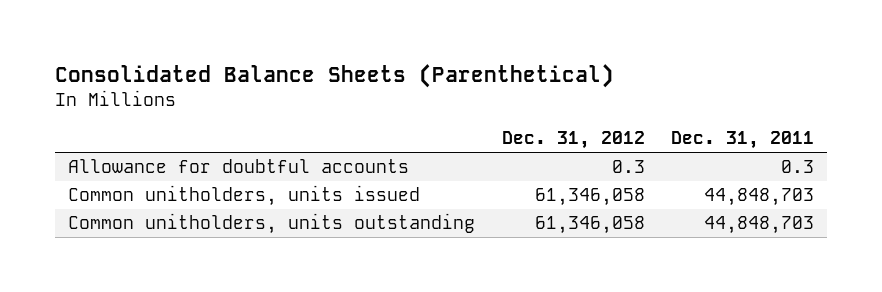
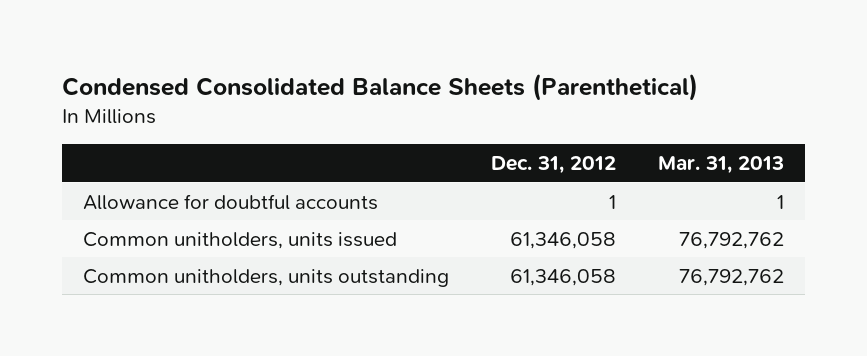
[55,64,615,89] Consolidated Balance Sheets (Parenthetical) -> [61,72,698,101] Condensed Consolidated Balance Sheets (Parenthetical)
[671,131,815,150] Dec. 31, 2011 -> none
none -> [658,156,785,175] Mar. 31, 2013
[611,160,645,174] 0.3 -> [609,194,617,209] 1

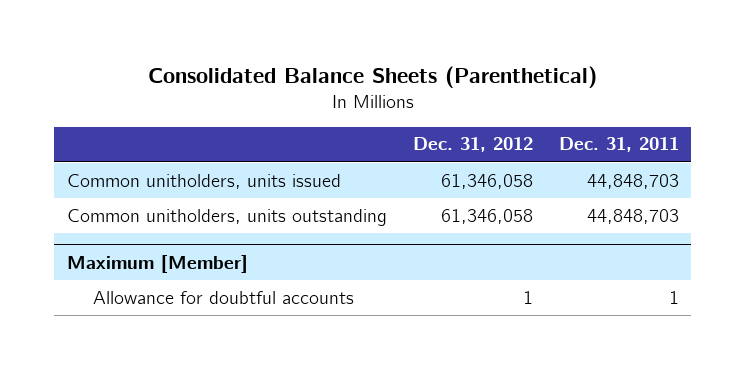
[61,72,698,101] Condensed Consolidated Balance Sheets (Parenthetical) -> [147,65,597,88] Consolidated Balance Sheets (Parenthetical)
[658,156,785,175] Mar. 31, 2013 -> none
none -> [558,137,679,153] Dec. 31, 2011
[82,193,378,210] Allowance for doubtful accounts -> none
none -> [66,254,248,273] Maximum [Member]
none -> [92,290,354,304] Allowance for doubtful accounts

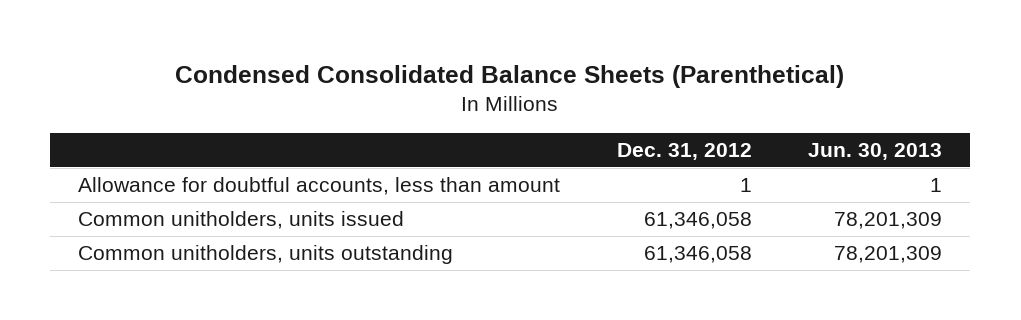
[147,65,597,88] Consolidated Balance Sheets (Parenthetical) -> [175,64,845,88] Condensed Consolidated Balance Sheets (Parenthetical)
[558,137,679,153] Dec. 31, 2011 -> none
none -> [808,142,943,160] Jun. 30, 2013
none -> [78,177,561,196] Allowance for doubtful accounts, less than amount
[66,254,248,273] Maximum [Member] -> none
[92,290,354,304] Allowance for doubtful accounts -> none

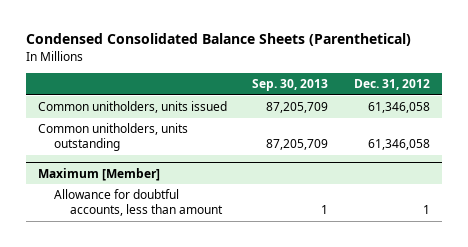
[808,142,943,160] Jun. 30, 2013 -> none
none -> [252,79,329,92] Sep. 30, 2013
[78,177,561,196] Allowance for doubtful accounts, less than amount -> none
none -> [38,167,161,181] Maximum [Member]
none -> [54,189,223,216] Allowance for doubtful accounts, less than amount

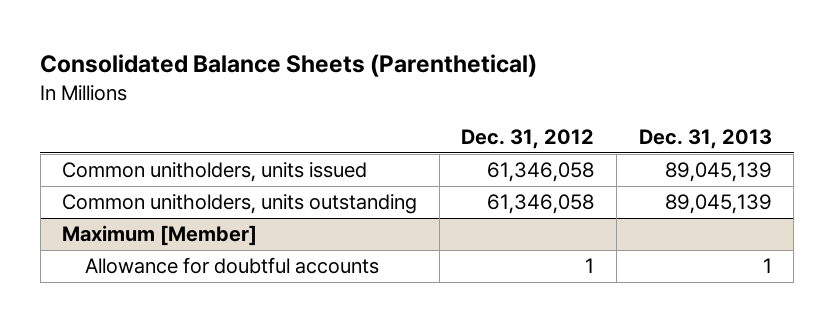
[25,33,411,47] Condensed Consolidated Balance Sheets (Parenthetical) -> [40,54,538,78] Consolidated Balance Sheets (Parenthetical)
[252,79,329,92] Sep. 30, 2013 -> none
none -> [638,128,772,149] Dec. 31, 2013
[54,189,223,216] Allowance for doubtful accounts, less than amount -> [85,257,380,275] Allowance for doubtful accounts

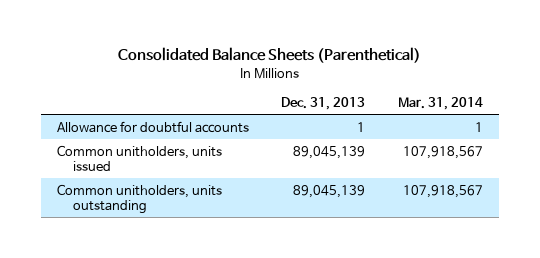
[461,128,595,149] Dec. 31, 2012 -> none
none -> [397,97,483,111] Mar. 31, 2014
none -> [56,120,249,133] Allowance for doubtful accounts
[62,225,258,247] Maximum [Member] -> none
[85,257,380,275] Allowance for doubtful accounts -> none

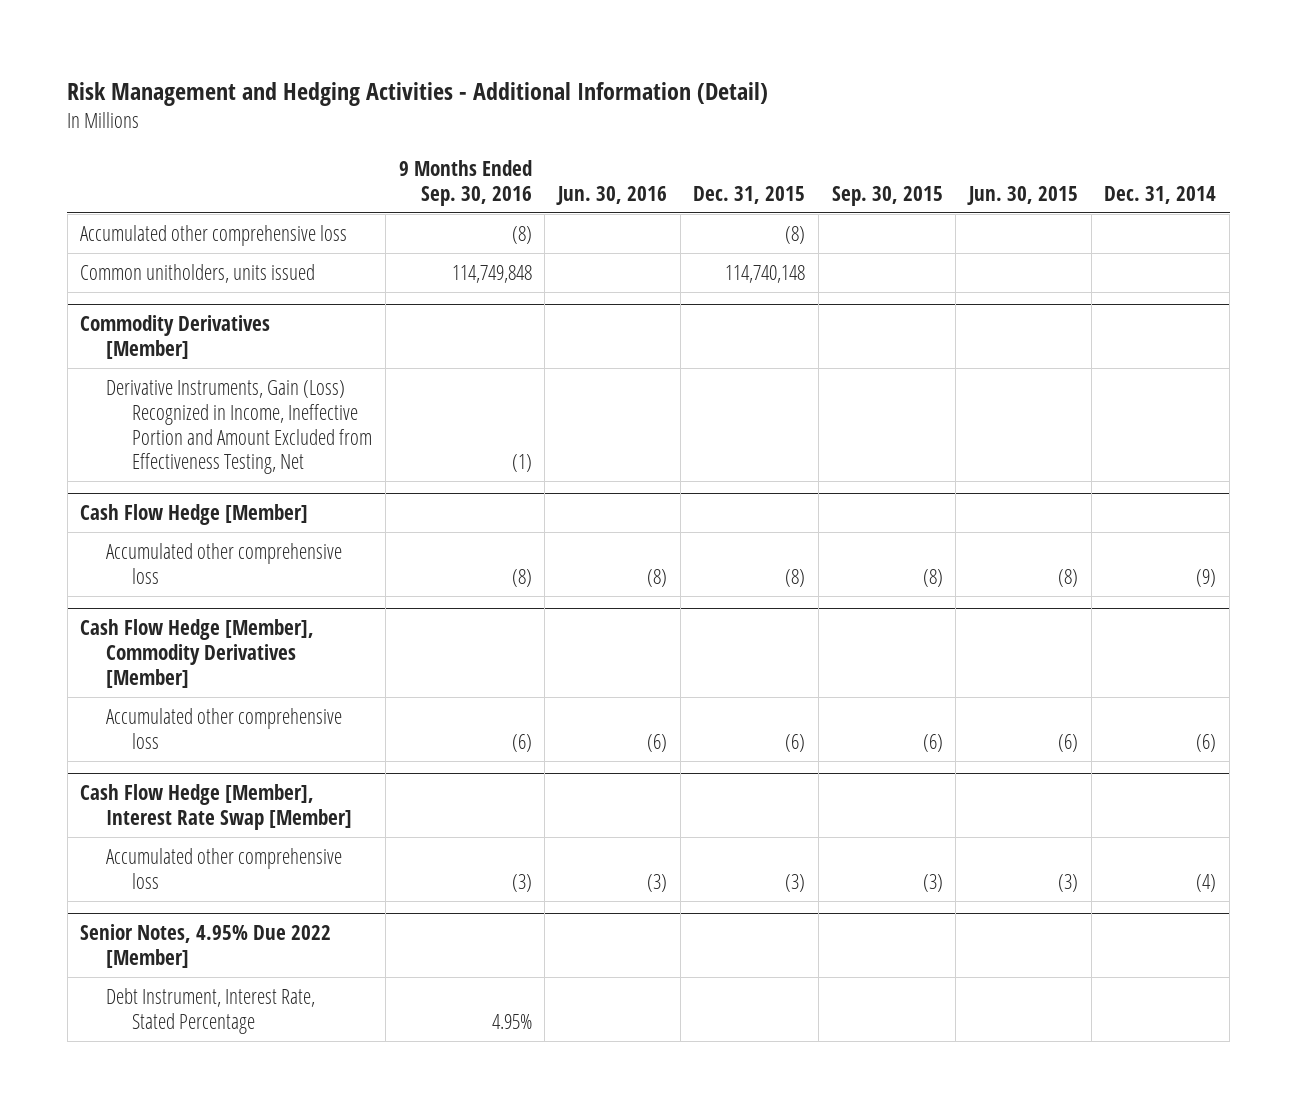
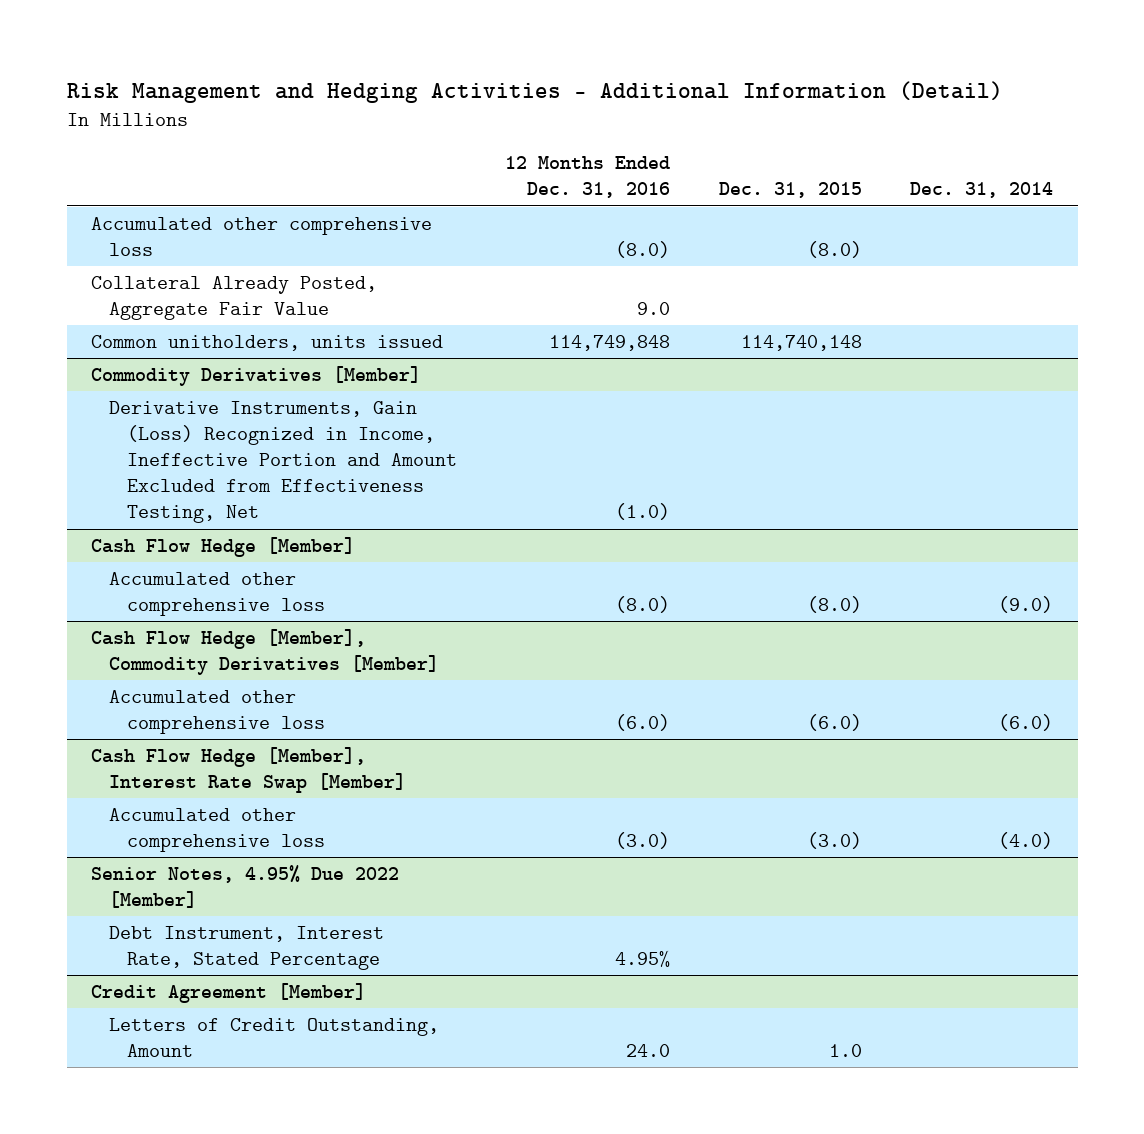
[398,159,532,206] 9 Months Ended Sep. 30, 2016 -> none
[556,185,668,205] Jun. 30, 2016 -> none
[831,185,943,206] Sep. 30, 2015 -> none
[967,185,1079,205] Jun. 30, 2015 -> none
none -> [505,156,671,199] 12 Months Ended Dec. 31, 2016
[785,225,806,244] (8) -> [806,240,862,258] (8.0)
none -> [90,275,377,320] Collateral Already Posted, Aggregate Fair Value
[785,568,806,587] (8) -> [806,595,862,613] (8.0)
[1196,568,1217,587] (9) -> [998,595,1054,613] (9.0)
[785,733,806,752] (6) -> [806,713,862,731] (6.0)
[1196,733,1217,752] (6) -> [998,713,1054,731] (6.0)
[785,873,806,892] (3) -> [806,831,862,849] (3.0)
[1196,873,1217,892] (4) -> [998,831,1054,849] (4.0)
none -> [90,982,366,1003] Credit Agreement [Member]
none -> [108,1017,439,1057] Letters of Credit Outstanding, Amount

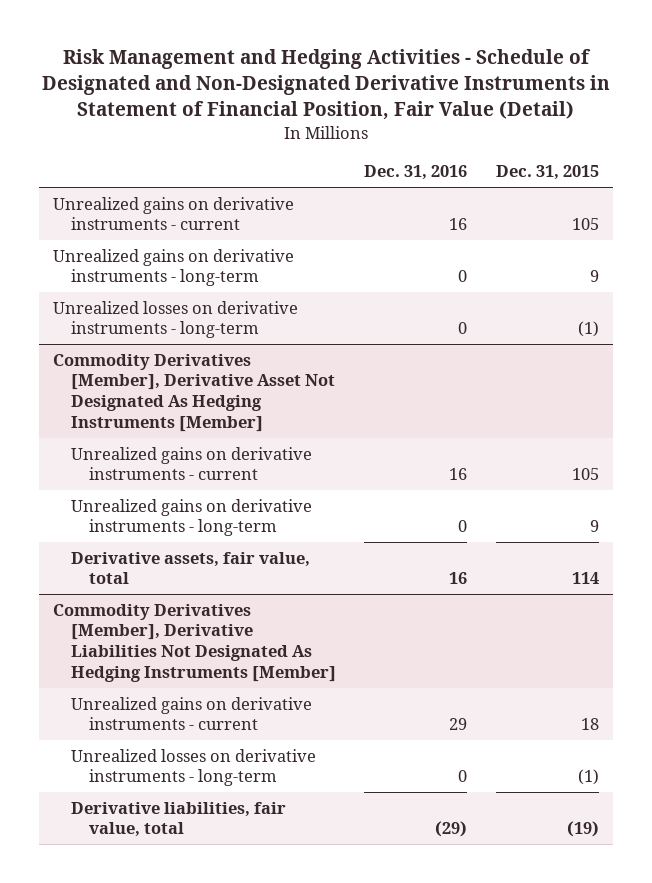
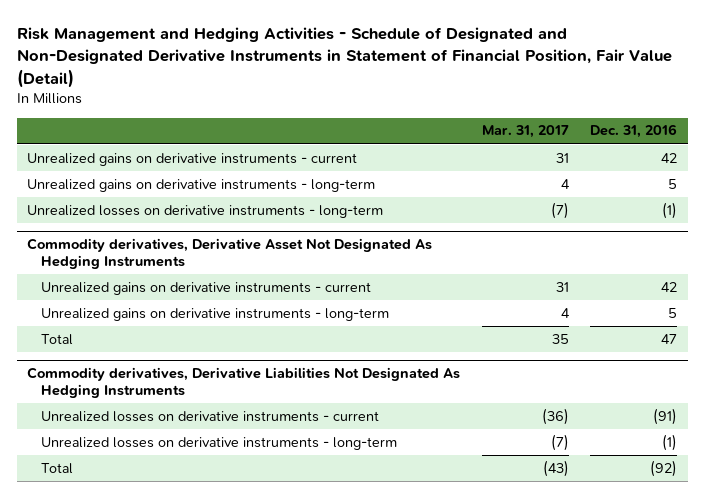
[495,165,599,181] Dec. 31, 2015 -> none
none -> [481,125,569,139] Mar. 31, 2017
[449,218,468,231] 16 -> [661,152,678,163] 42
[458,270,468,283] 0 -> [668,178,678,189] 5
[458,322,468,335] 0 -> [662,201,678,219] (1)
[52,353,335,432] Commodity Derivatives [Member], Derivative Asset Not Designated As Hedging Instruments [Member] -> [27,238,433,269] Commodity derivatives, Derivative Asset Not Designated As Hedging Instruments
[449,468,468,481] 16 -> [661,281,678,292] 42
[458,520,468,533] 0 -> [668,307,678,318] 5
[70,551,310,585] Derivative assets, fair value, total -> [40,333,73,345] Total
[449,572,468,585] 16 -> [661,333,678,344] 47
[52,603,336,682] Commodity Derivatives [Member], Derivative Liabilities Not Designated As Hedging Instruments [Member] -> [27,367,461,398] Commodity derivatives, Derivative Liabilities Not Designated As Hedging Instruments
[70,696,312,731] Unrealized gains on derivative instruments - current -> [40,410,379,422] Unrealized losses on derivative instruments - current
[449,718,468,731] 29 -> [653,407,678,425] (91)
[458,770,468,783] 0 -> [662,433,678,451] (1)
[70,801,286,838] Derivative liabilities, fair value, total -> [40,462,73,474] Total
[435,821,468,838] (29) -> [650,459,678,477] (92)

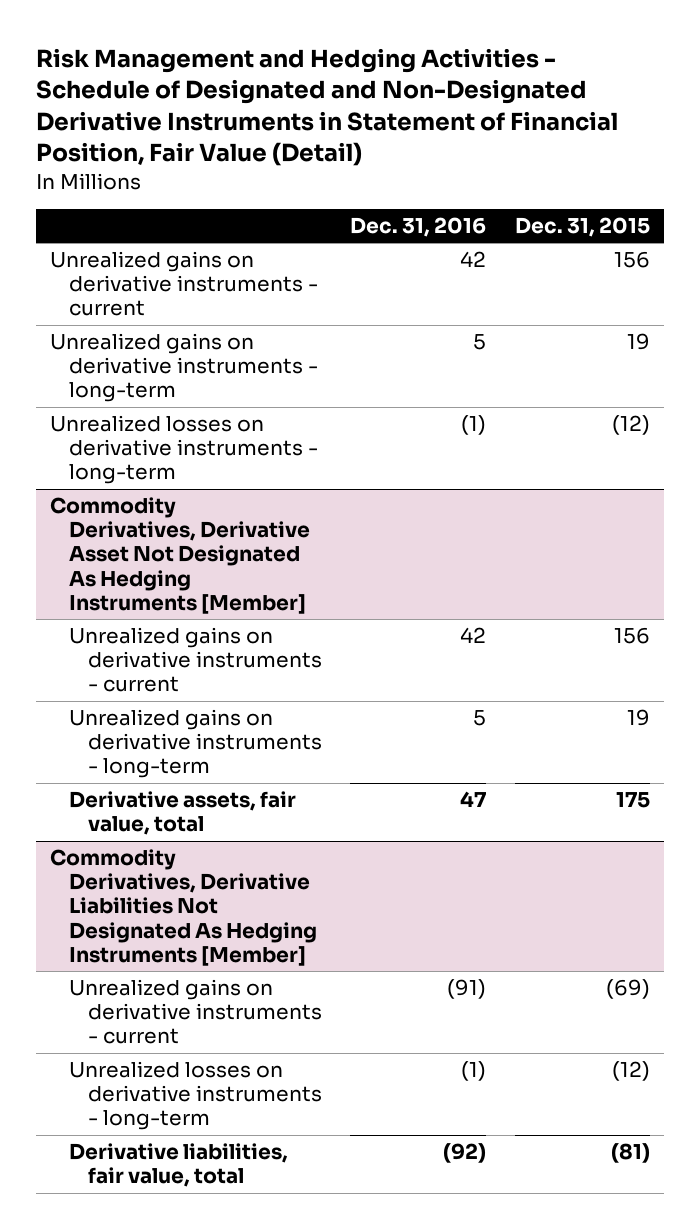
[481,125,569,139] Mar. 31, 2017 -> none
none -> [514,217,650,238] Dec. 31, 2015
[27,238,433,269] Commodity derivatives, Derivative Asset Not Designated As Hedging Instruments -> [49,497,310,614] Commodity Derivatives, Derivative Asset Not Designated As Hedging Instruments [Member]
[40,333,73,345] Total -> [68,791,296,836] Derivative assets, fair value, total
[27,367,461,398] Commodity derivatives, Derivative Liabilities Not Designated As Hedging Instruments -> [49,849,317,966] Commodity Derivatives, Derivative Liabilities Not Designated As Hedging Instruments [Member]
[40,410,379,422] Unrealized losses on derivative instruments - current -> [68,979,323,1045] Unrealized gains on derivative instruments - current
[40,462,73,474] Total -> [68,1143,288,1188] Derivative liabilities, fair value, total

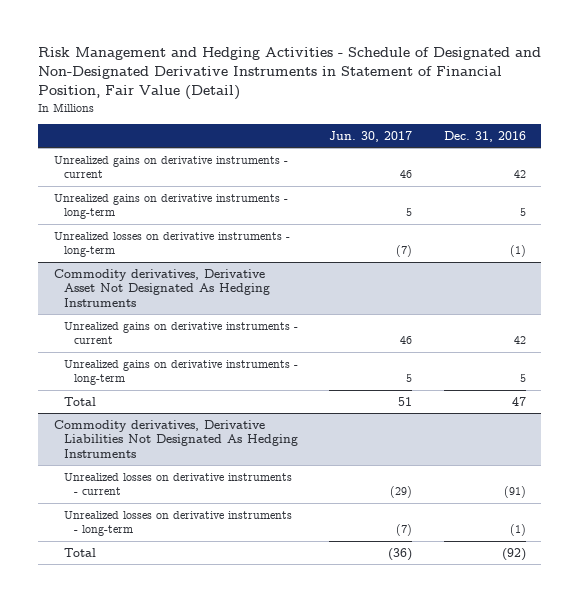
[514,217,650,238] Dec. 31, 2015 -> none
none -> [329,130,413,142] Jun. 30, 2017
[49,497,310,614] Commodity Derivatives, Derivative Asset Not Designated As Hedging Instruments [Member] -> [54,268,270,307] Commodity derivatives, Derivative Asset Not Designated As Hedging Instruments
[68,791,296,836] Derivative assets, fair value, total -> [63,396,96,406] Total
[49,849,317,966] Commodity Derivatives, Derivative Liabilities Not Designated As Hedging Instruments [Member] -> [54,419,298,458] Commodity derivatives, Derivative Liabilities Not Designated As Hedging Instruments
[68,979,323,1045] Unrealized gains on derivative instruments - current -> [63,472,292,496] Unrealized losses on derivative instruments - current
[68,1143,288,1188] Derivative liabilities, fair value, total -> [63,547,96,557] Total

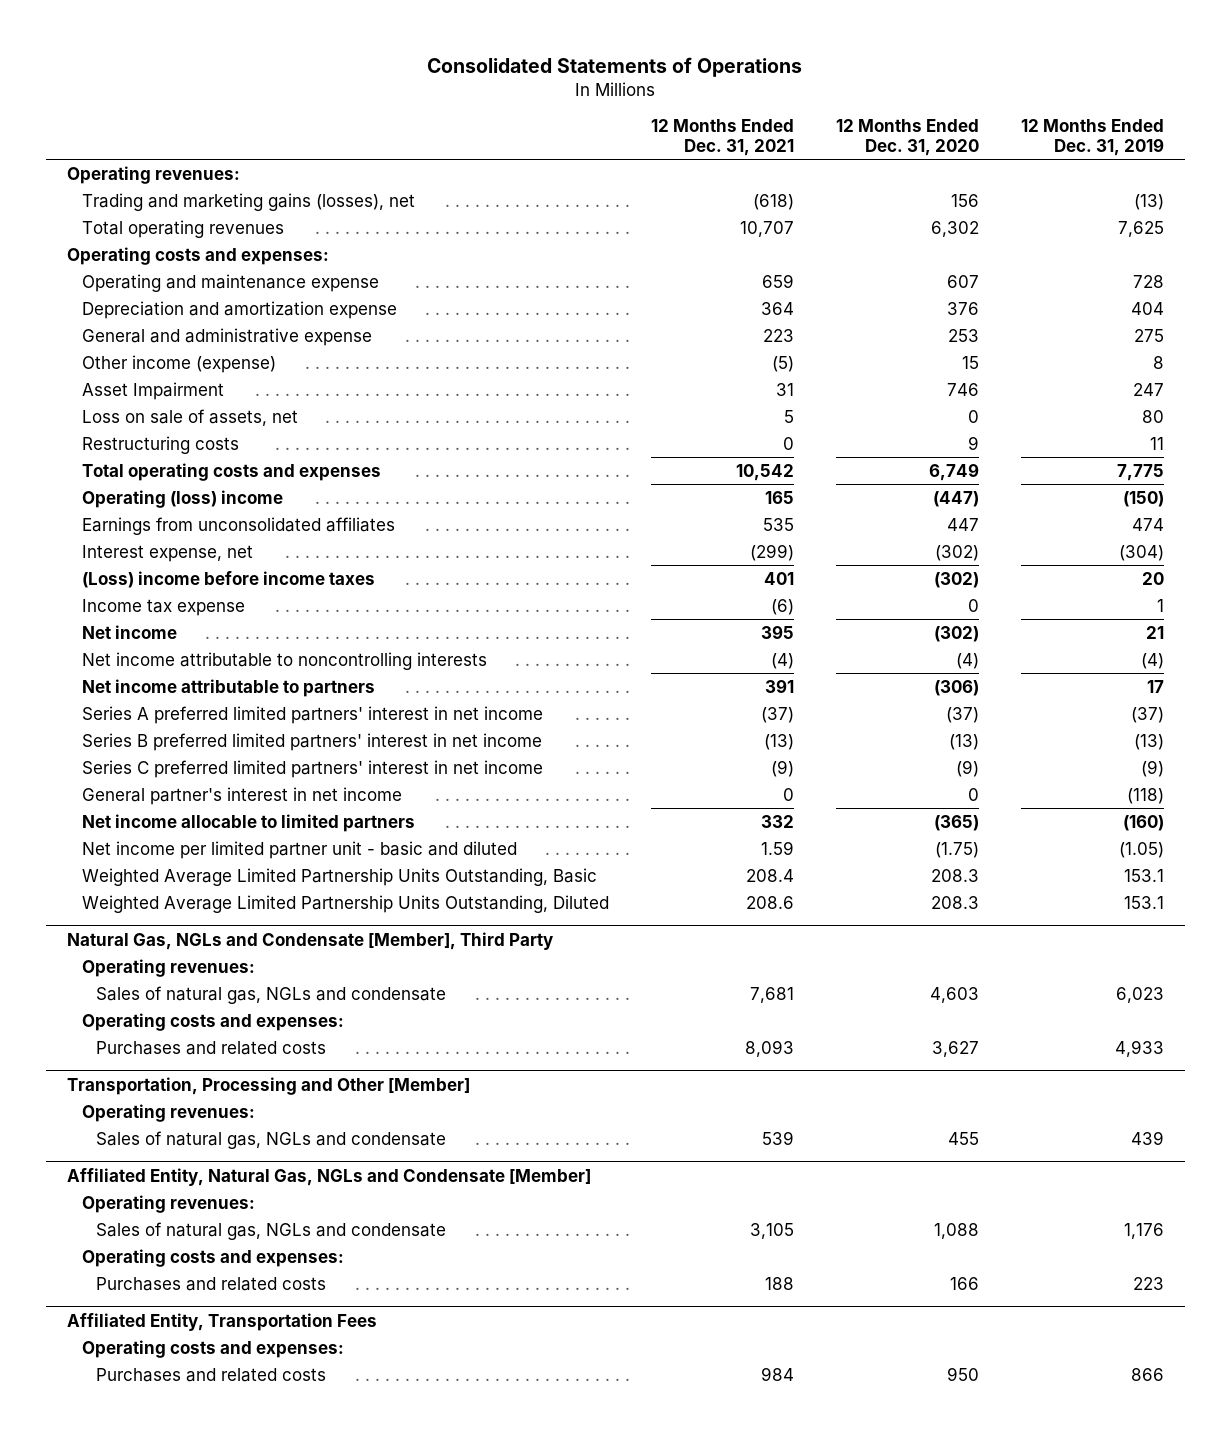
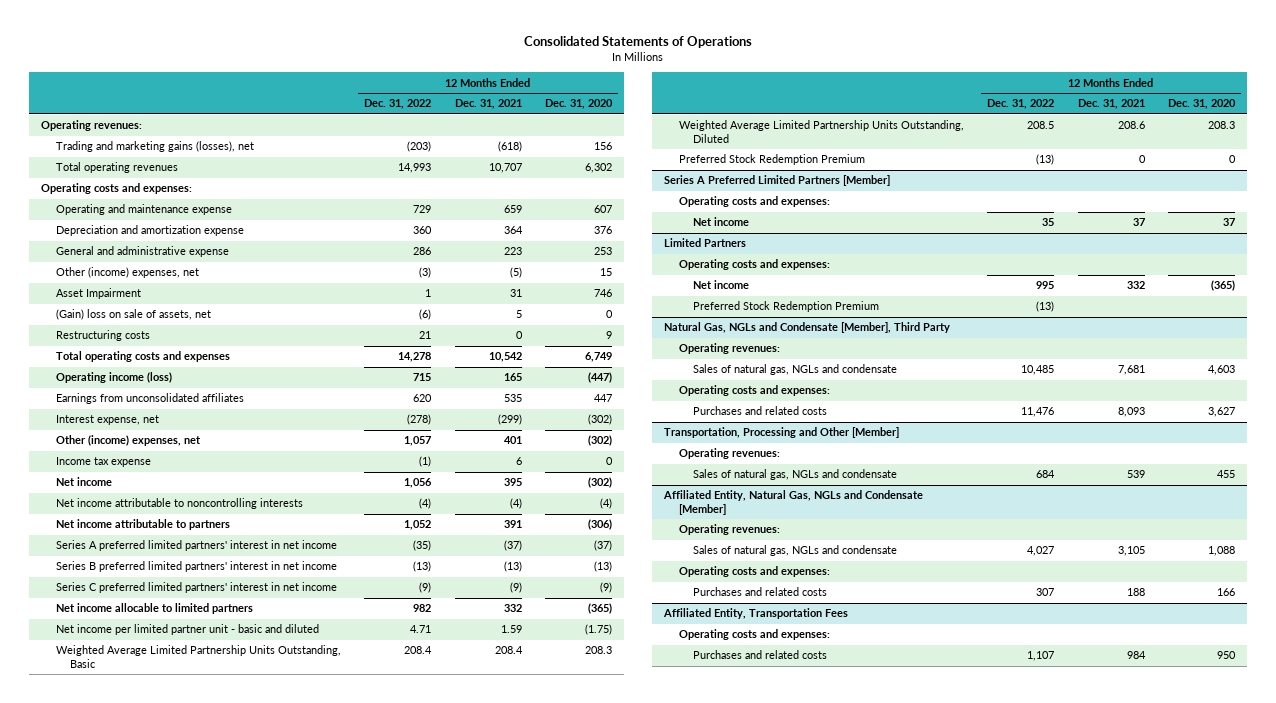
[1020,119,1164,157] 12 Months Ended Dec. 31, 2019 -> none
none -> [364,99,432,110] Dec. 31, 2022
[81,354,276,373] Other income (expense) -> [55,267,199,279] Other (income) expenses, net
[81,408,298,426] Loss on sale of assets, net -> [55,309,211,321] (Gain) loss on sale of assets, net
[81,489,283,508] Operating (loss) income -> [55,372,172,384] Operating income (loss)
[81,570,375,588] (Loss) income before income taxes -> [55,435,201,447] Other (income) expenses, net
[770,598,794,615] (6) -> [515,457,522,466] 6
[81,786,402,805] General partner's interest in net income -> none
none -> [678,154,865,166] Preferred Stock Redemption Premium
none -> [663,175,890,187] Series A Preferred Limited Partners [Member]
none -> [678,196,830,208] Operating costs and expenses:
none -> [693,217,750,227] Net income
none -> [663,238,746,248] Limited Partners
none -> [678,259,830,271] Operating costs and expenses:
none -> [693,280,750,290] Net income
none -> [693,301,880,313] Preferred Stock Redemption Premium

